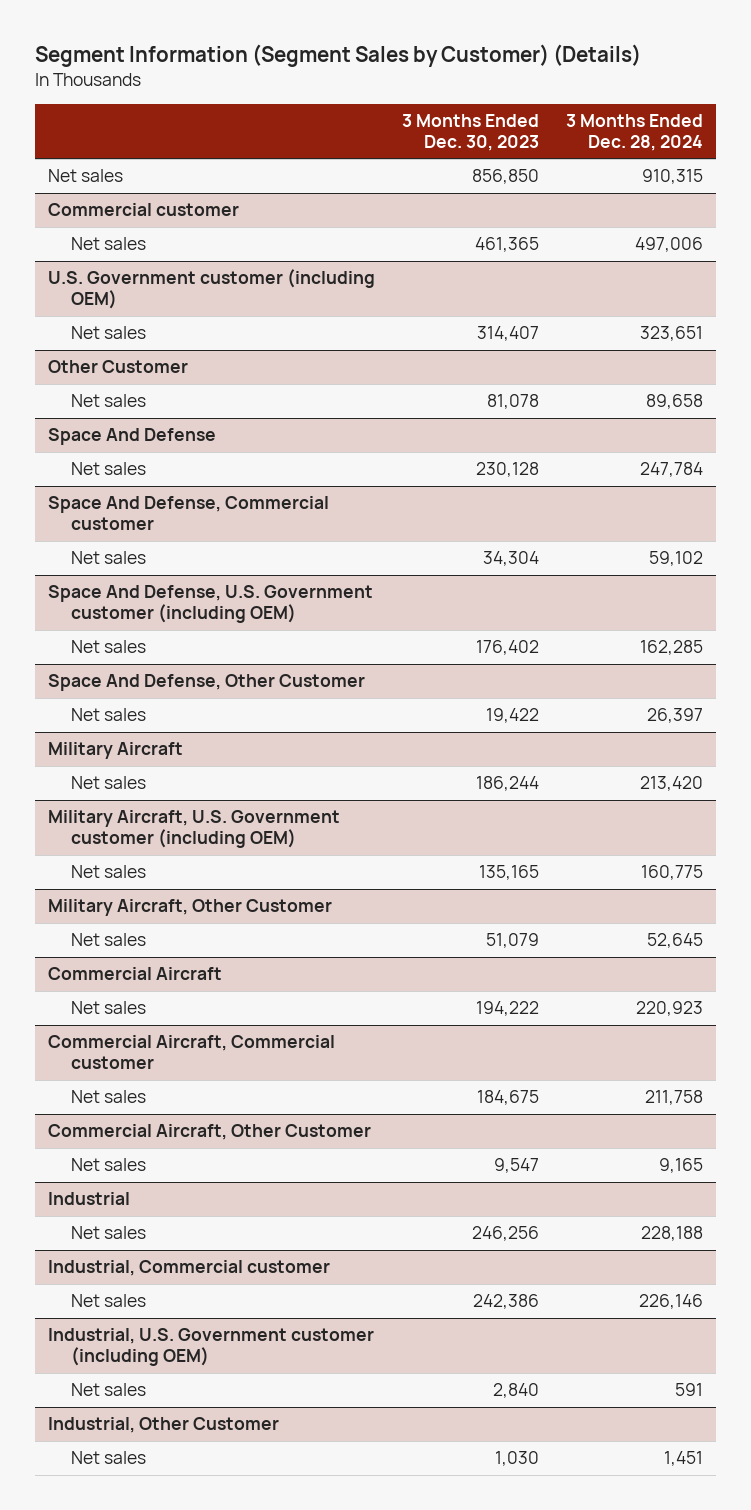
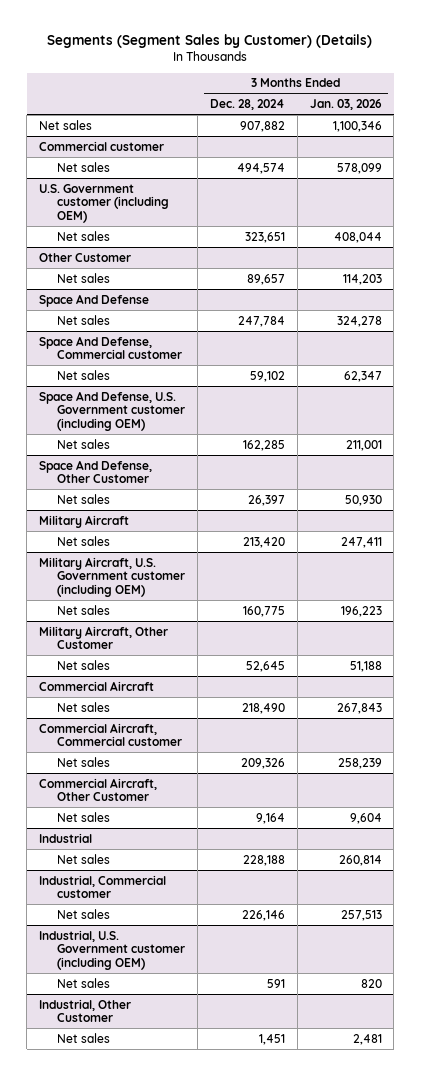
[34,44,641,68] Segment Information (Segment Sales by Customer) (Details) -> [47,34,373,49] Segments (Segment Sales by Customer) (Details)
[401,113,539,151] 3 Months Ended Dec. 30, 2023 -> none
none -> [309,98,382,110] Jan. 03, 2026
[641,169,703,185] 910,315 -> [239,120,285,132] 907,882
[634,237,703,253] 497,006 -> [236,162,285,174] 494,574
[645,394,703,410] 89,658 -> [246,273,285,285] 89,657
[635,1001,703,1017] 220,923 -> [241,702,285,714] 218,490
[644,1090,703,1106] 211,758 -> [240,757,285,769] 209,326
[658,1158,703,1174] 9,165 -> [255,812,285,824] 9,164

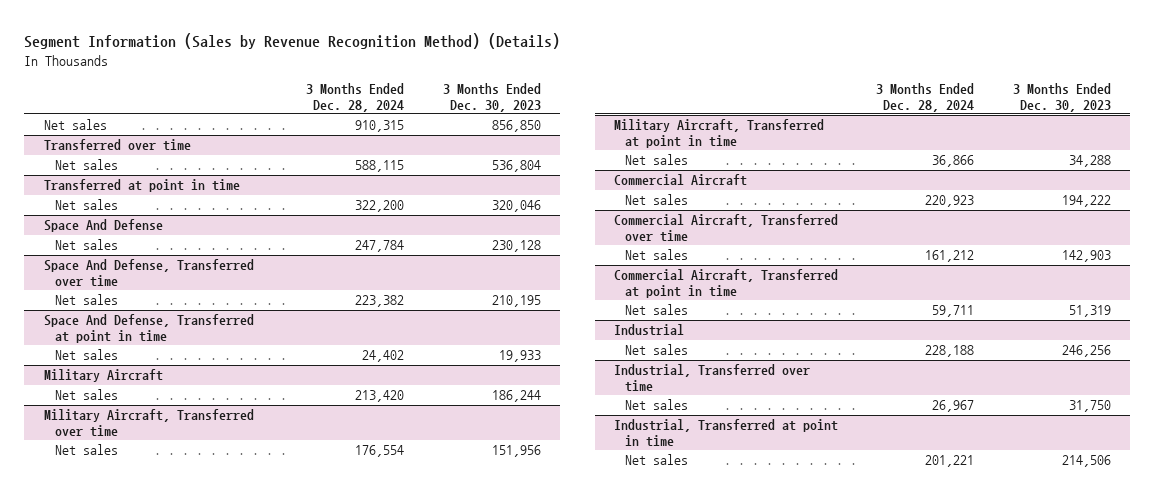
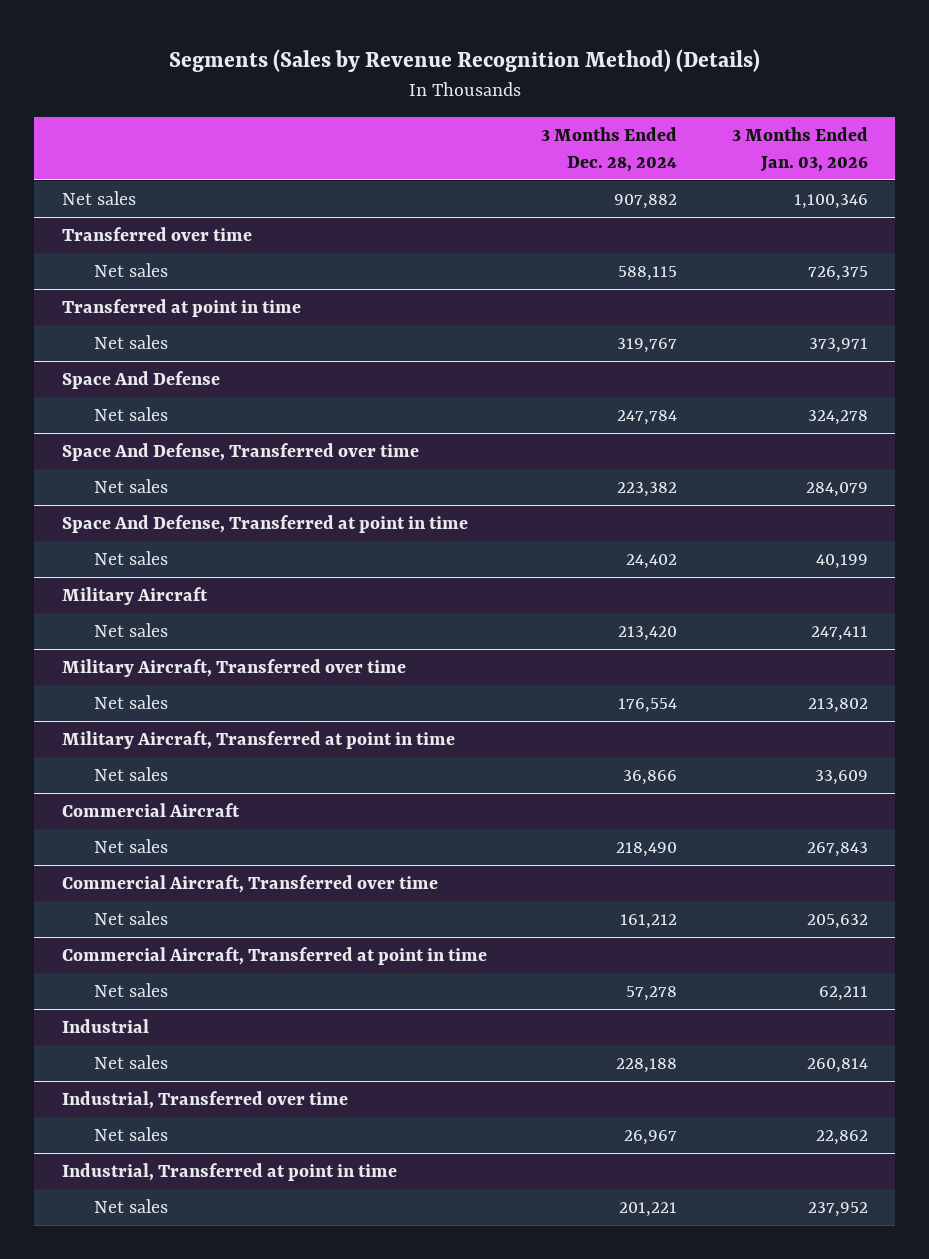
[24,32,561,49] Segment Information (Sales by Revenue Recognition Method) (Details) -> [168,49,760,73] Segments (Sales by Revenue Recognition Method) (Details)
[442,82,541,112] 3 Months Ended Dec. 30, 2023 -> none
none -> [731,126,868,173] 3 Months Ended Jan. 03, 2026
[355,120,405,133] 910,315 -> [614,193,678,209] 907,882
[355,200,405,213] 322,200 -> [617,337,678,353] 319,767
[925,195,975,208] 220,923 -> [616,841,678,857] 218,490
[932,305,975,318] 59,711 -> [626,985,678,1001] 57,278

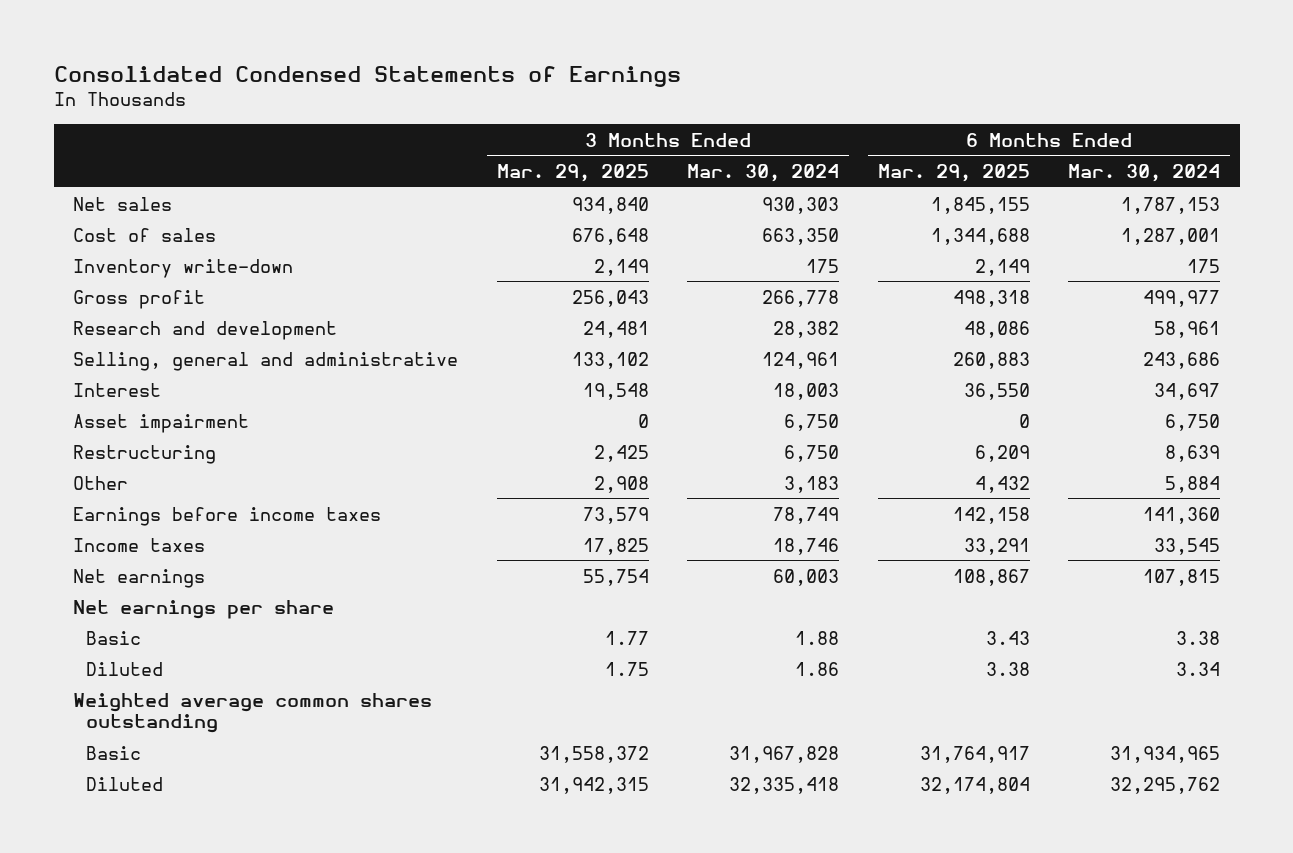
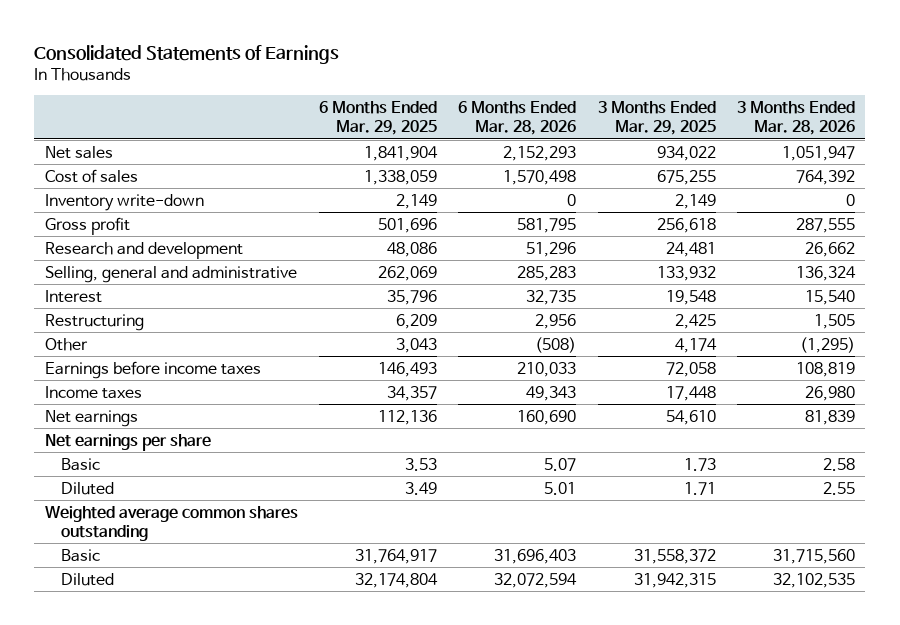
[53,65,681,87] Consolidated Condensed Statements of Earnings -> [34,44,340,64] Consolidated Statements of Earnings
[687,163,840,182] Mar. 30, 2024 -> none
[1068,163,1221,182] Mar. 30, 2024 -> none
none -> [458,101,577,136] 6 Months Ended Mar. 28, 2026
none -> [736,101,855,136] 3 Months Ended Mar. 28, 2026
[571,196,649,214] 934,840 -> [656,145,716,161] 934,022
[930,196,1030,214] 1,845,155 -> [364,145,439,161] 1,841,904
[571,227,649,245] 676,648 -> [656,169,716,185] 675,255
[930,227,1030,245] 1,344,688 -> [364,169,438,185] 1,338,059
[571,289,649,307] 256,043 -> [656,217,716,233] 256,618
[952,289,1030,307] 498,318 -> [378,217,438,233] 501,696
[72,413,249,433] Asset impairment -> none
[571,351,649,369] 133,102 -> [656,265,716,281] 133,932
[952,351,1030,369] 260,883 -> [378,265,438,281] 262,069
[963,382,1030,400] 36,550 -> [387,289,438,305] 35,796
[593,475,649,493] 2,908 -> [674,337,717,353] 4,174
[974,475,1030,493] 4,432 -> [396,337,438,353] 3,043
[582,506,649,524] 73,579 -> [665,361,716,377] 72,058
[952,506,1030,524] 142,158 -> [378,361,438,377] 146,493
[582,537,649,555] 17,825 -> [665,385,716,401] 17,448
[963,537,1030,555] 33,291 -> [387,385,438,401] 34,357
[582,568,649,586] 55,754 -> [665,409,716,425] 54,610
[952,568,1030,586] 108,867 -> [378,409,438,425] 112,136
[604,630,649,645] 1.77 -> [683,457,716,471] 1.73
[985,630,1030,645] 3.43 -> [405,457,438,471] 3.53
[604,661,649,676] 1.75 -> [683,481,716,495] 1.71
[985,661,1030,676] 3.38 -> [405,481,438,495] 3.49

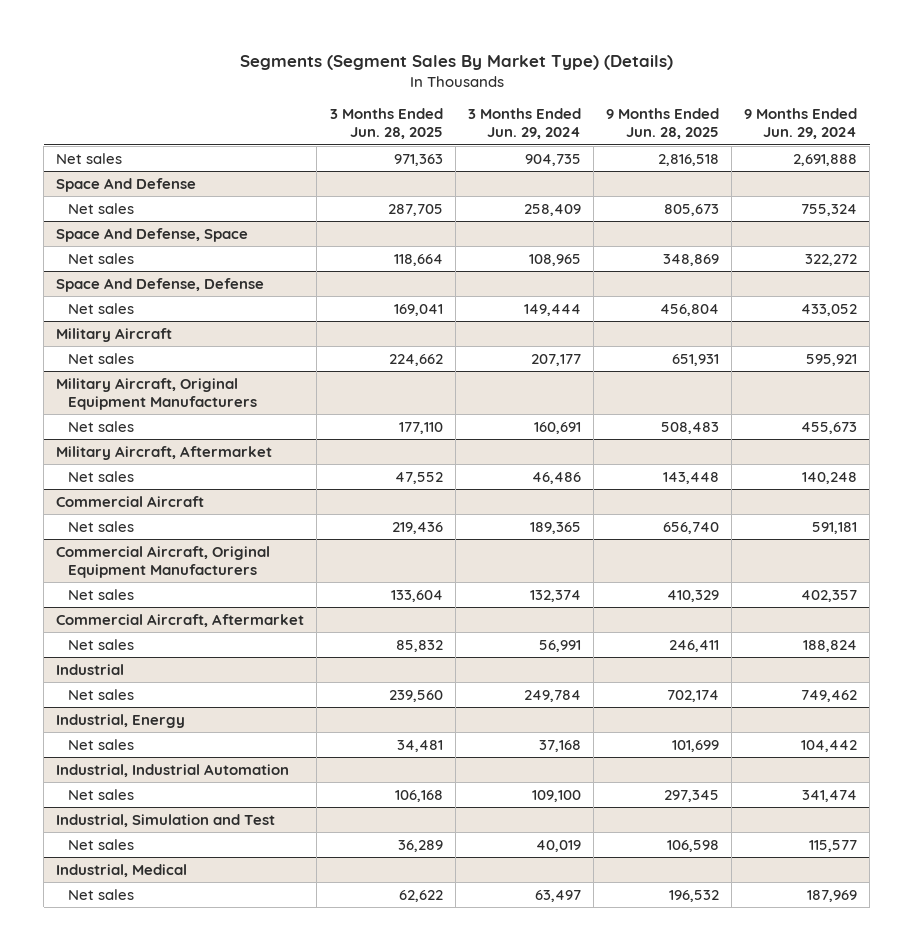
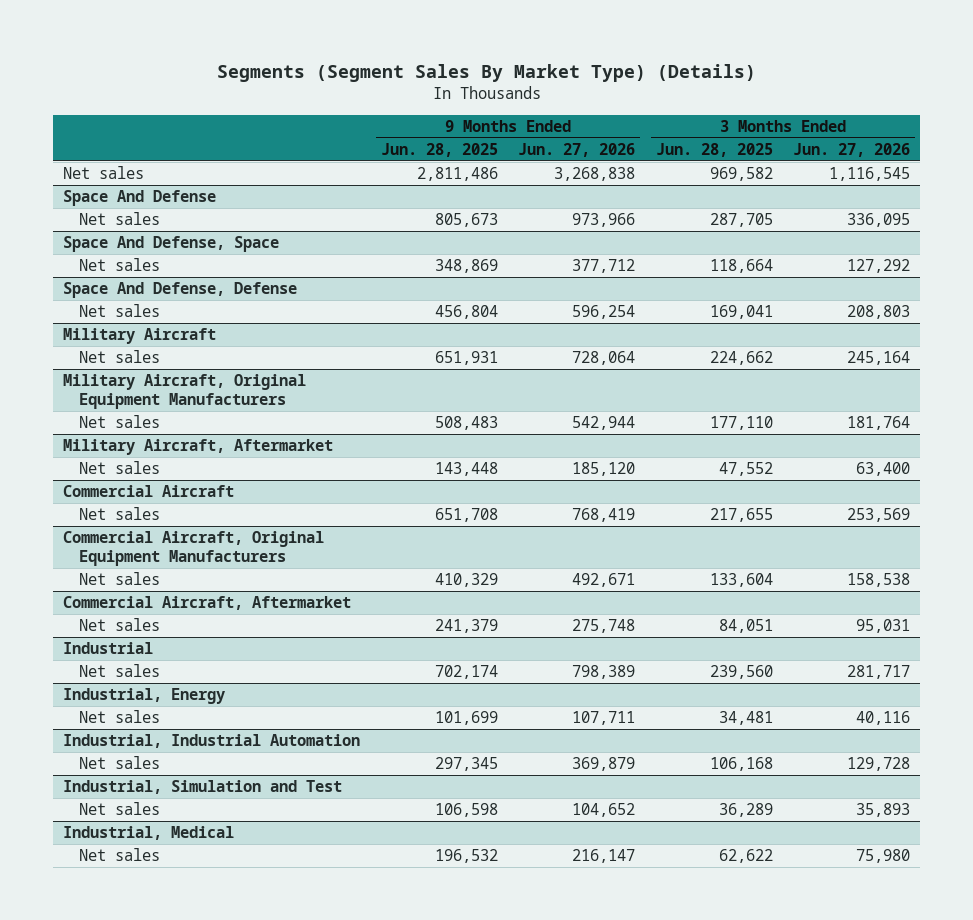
[467,108,581,140] 3 Months Ended Jun. 29, 2024 -> none
[744,108,858,140] 9 Months Ended Jun. 29, 2024 -> none
none -> [518,142,636,157] Jun. 27, 2026
none -> [793,142,911,157] Jun. 27, 2026
[393,153,443,166] 971,363 -> [709,167,773,182] 969,582
[658,153,720,166] 2,816,518 -> [416,167,498,182] 2,811,486
[391,521,443,534] 219,436 -> [709,508,773,523] 217,655
[663,521,720,534] 656,740 -> [434,508,498,523] 651,708
[395,639,443,652] 85,832 -> [718,619,773,634] 84,051
[669,639,720,652] 246,411 -> [434,619,498,634] 241,379

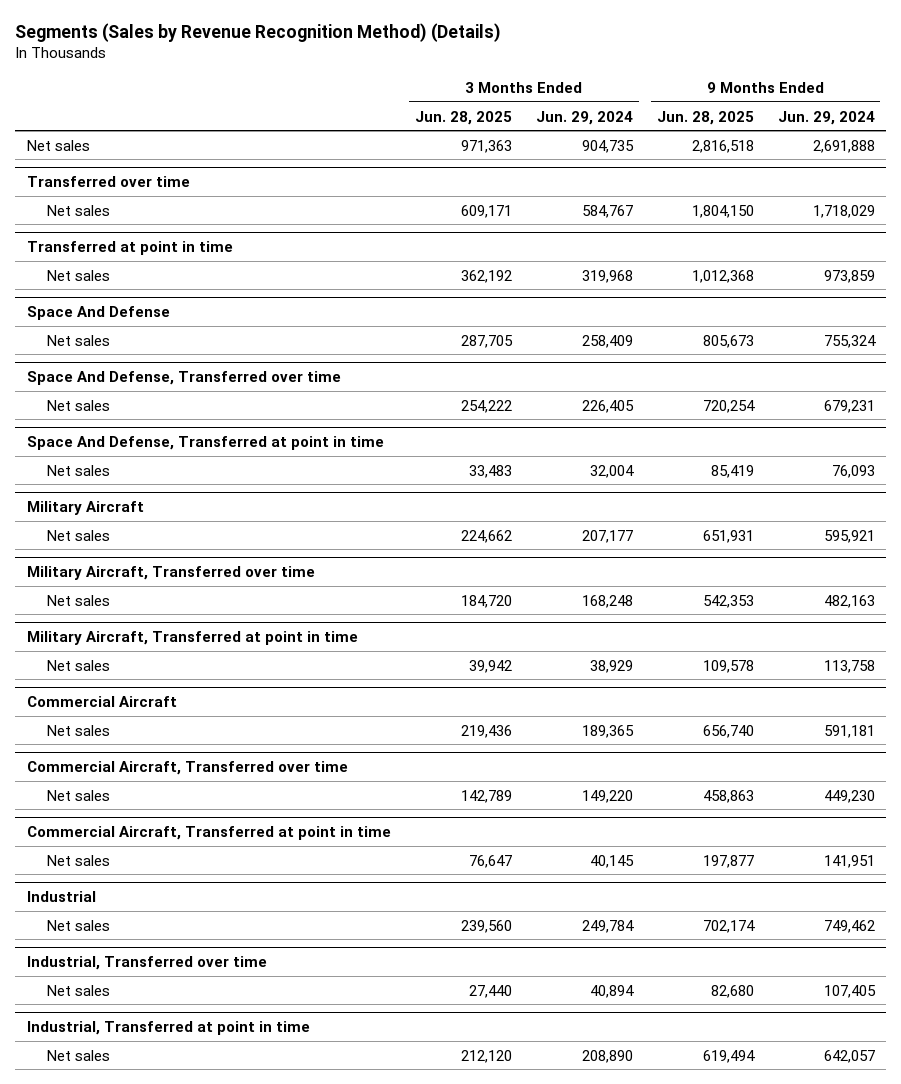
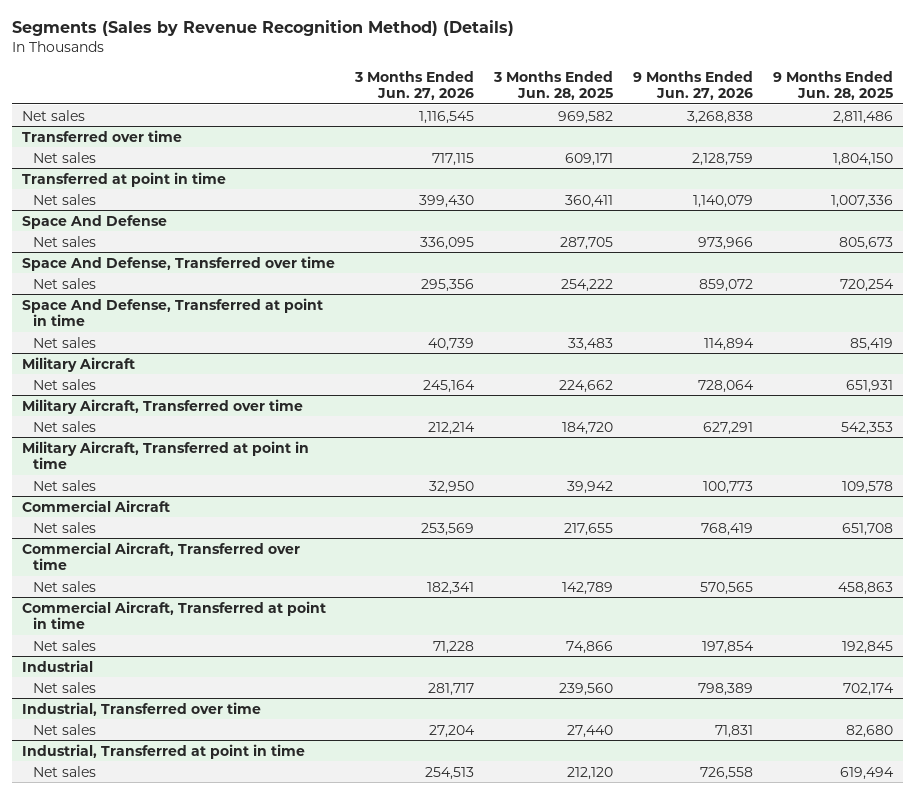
[535,110,633,125] Jun. 29, 2024 -> none
[777,110,875,125] Jun. 29, 2024 -> none
none -> [353,70,474,100] 3 Months Ended Jun. 27, 2026
none -> [632,70,753,100] 9 Months Ended Jun. 27, 2026
[460,139,512,153] 971,363 -> [557,110,613,124] 969,582
[691,139,754,153] 2,816,518 -> [832,110,893,124] 2,811,486
[460,269,512,283] 362,192 -> [564,194,613,208] 360,411
[691,269,754,283] 1,012,368 -> [830,194,893,208] 1,007,336
[460,724,512,738] 219,436 -> [563,522,613,536] 217,655
[702,724,754,738] 656,740 -> [841,522,893,536] 651,708
[468,854,512,868] 76,647 -> [565,640,613,654] 74,866
[702,854,754,868] 197,877 -> [841,640,893,654] 192,845

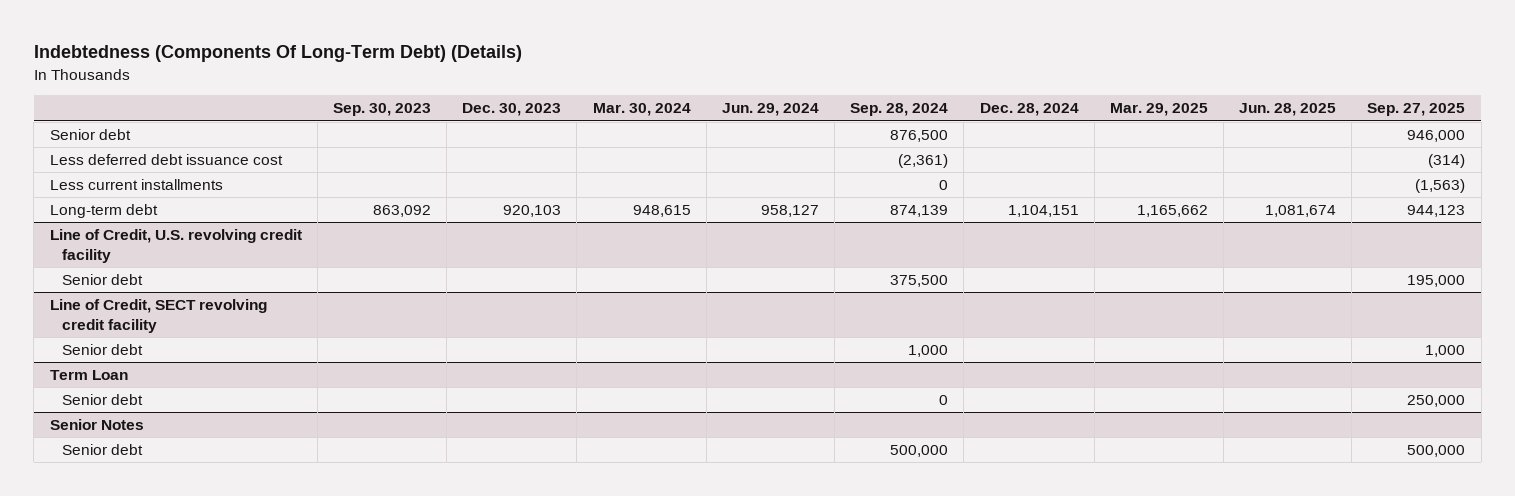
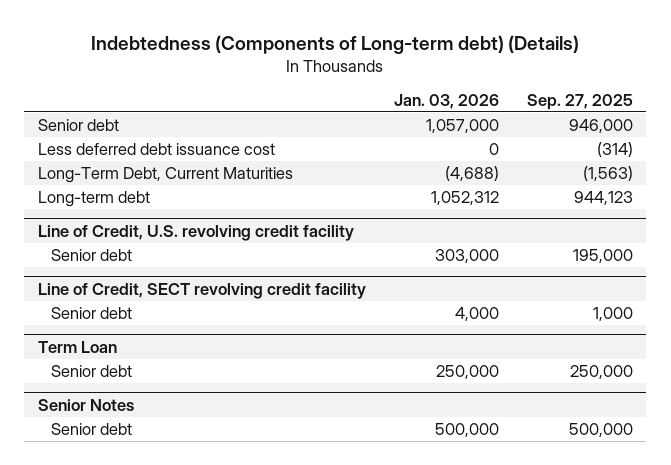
[33,45,522,63] Indebtedness (Components Of Long-Term Debt) (Details) -> [91,34,580,54] Indebtedness (Components of Long-term debt) (Details)
[332,103,431,117] Sep. 30, 2023 -> none
[462,103,562,117] Dec. 30, 2023 -> none
[592,103,691,117] Mar. 30, 2024 -> none
[721,103,819,117] Jun. 29, 2024 -> none
[850,103,949,117] Sep. 28, 2024 -> none
[979,103,1079,117] Dec. 28, 2024 -> none
[1109,103,1208,117] Mar. 29, 2025 -> none
[1239,103,1337,117] Jun. 28, 2025 -> none
none -> [393,93,499,109] Jan. 03, 2026
[49,179,223,191] Less current installments -> [38,167,294,184] Long-Term Debt, Current Maturities

